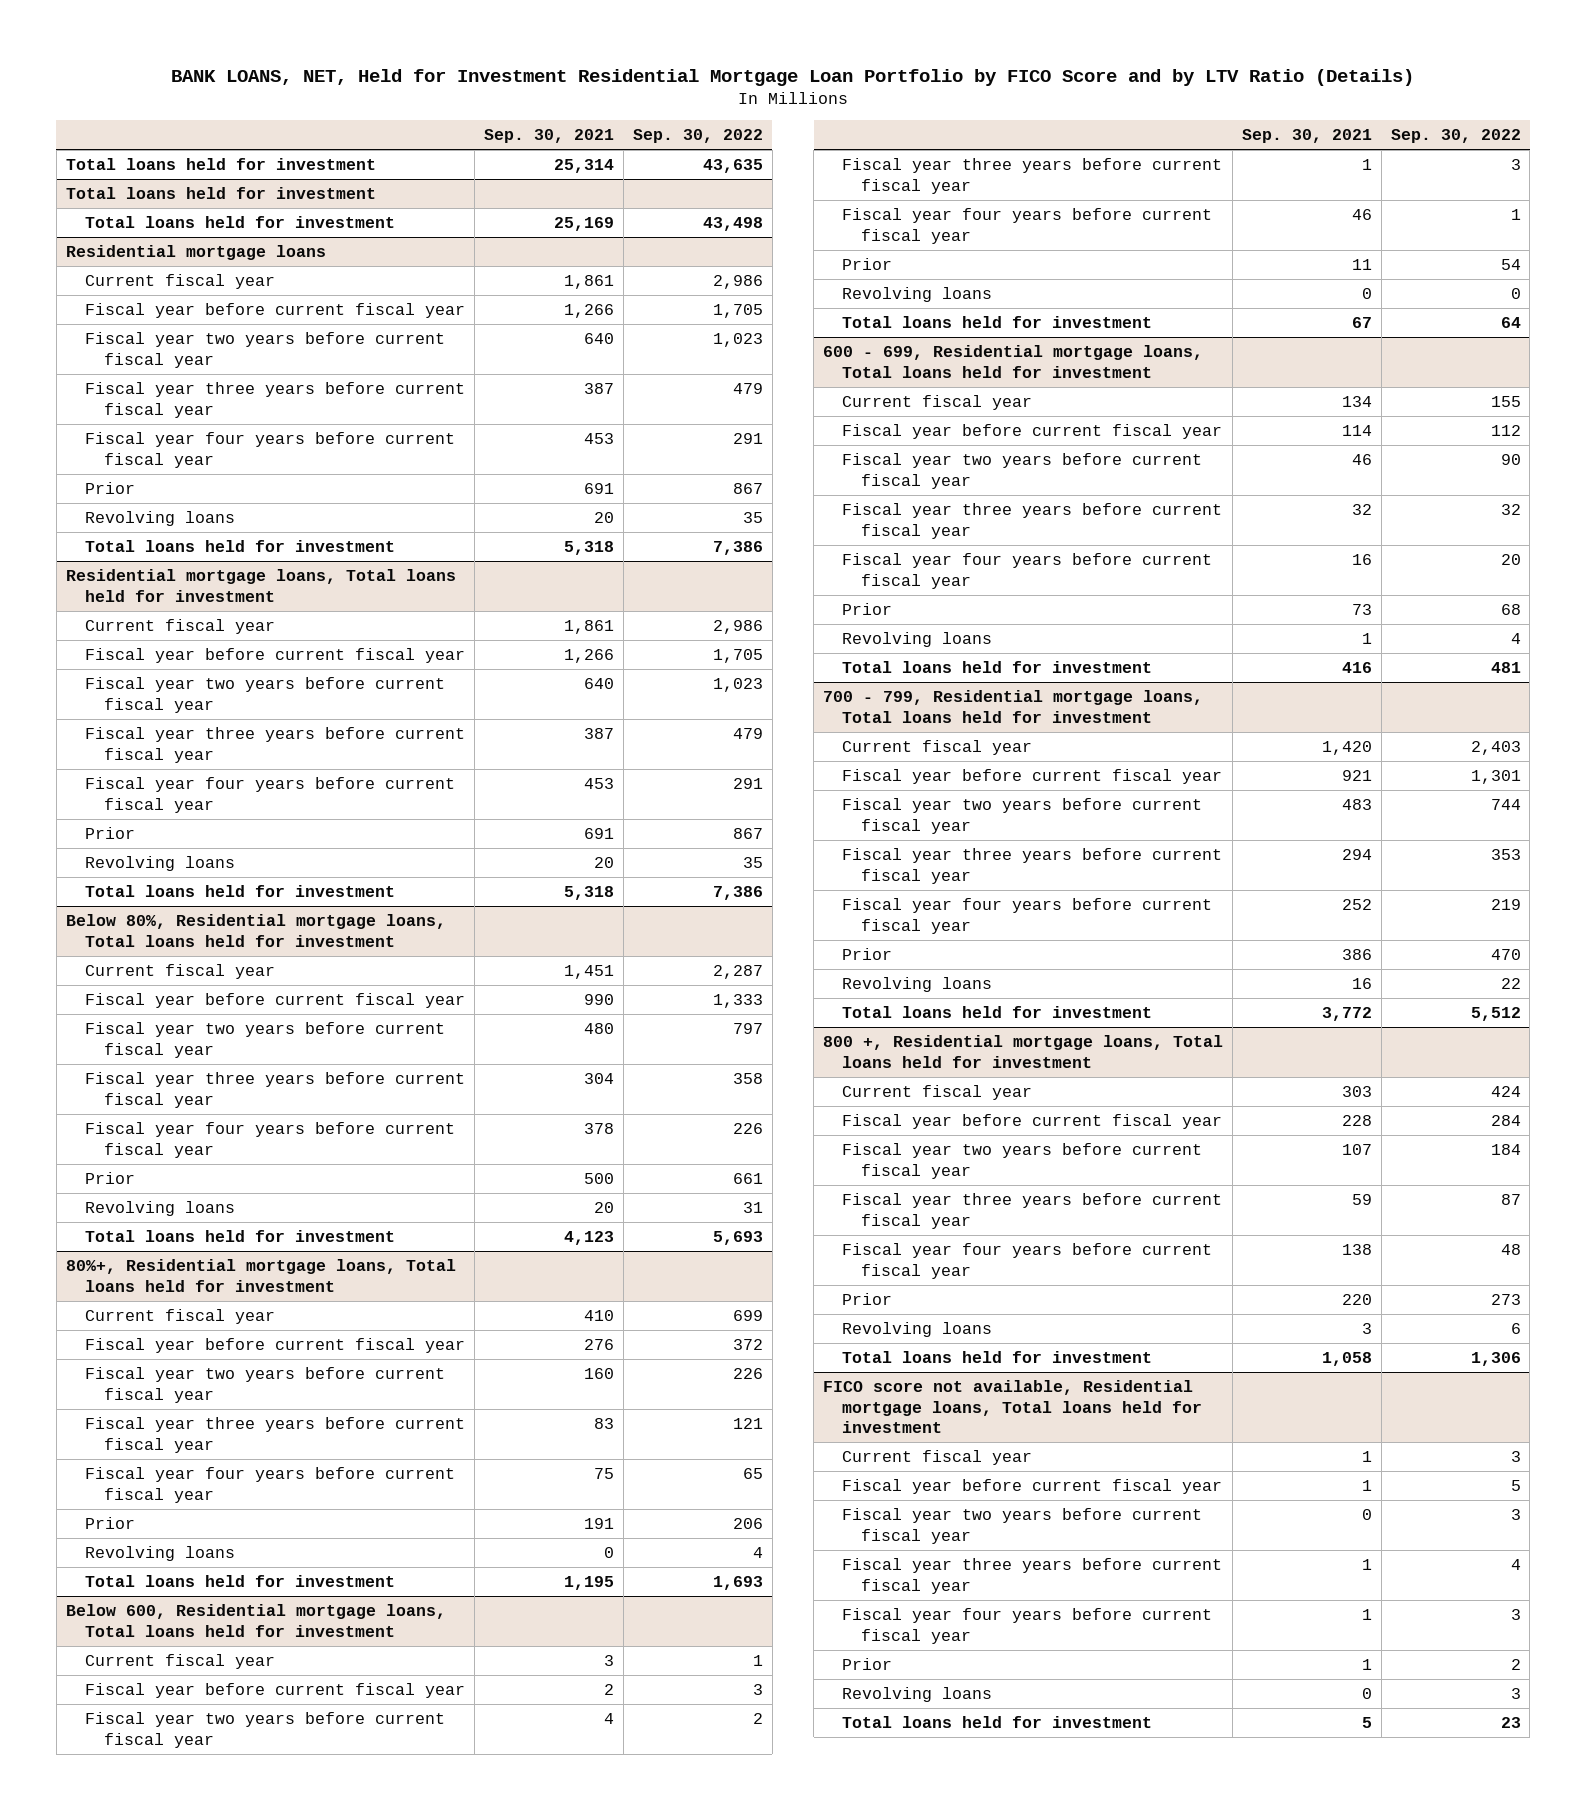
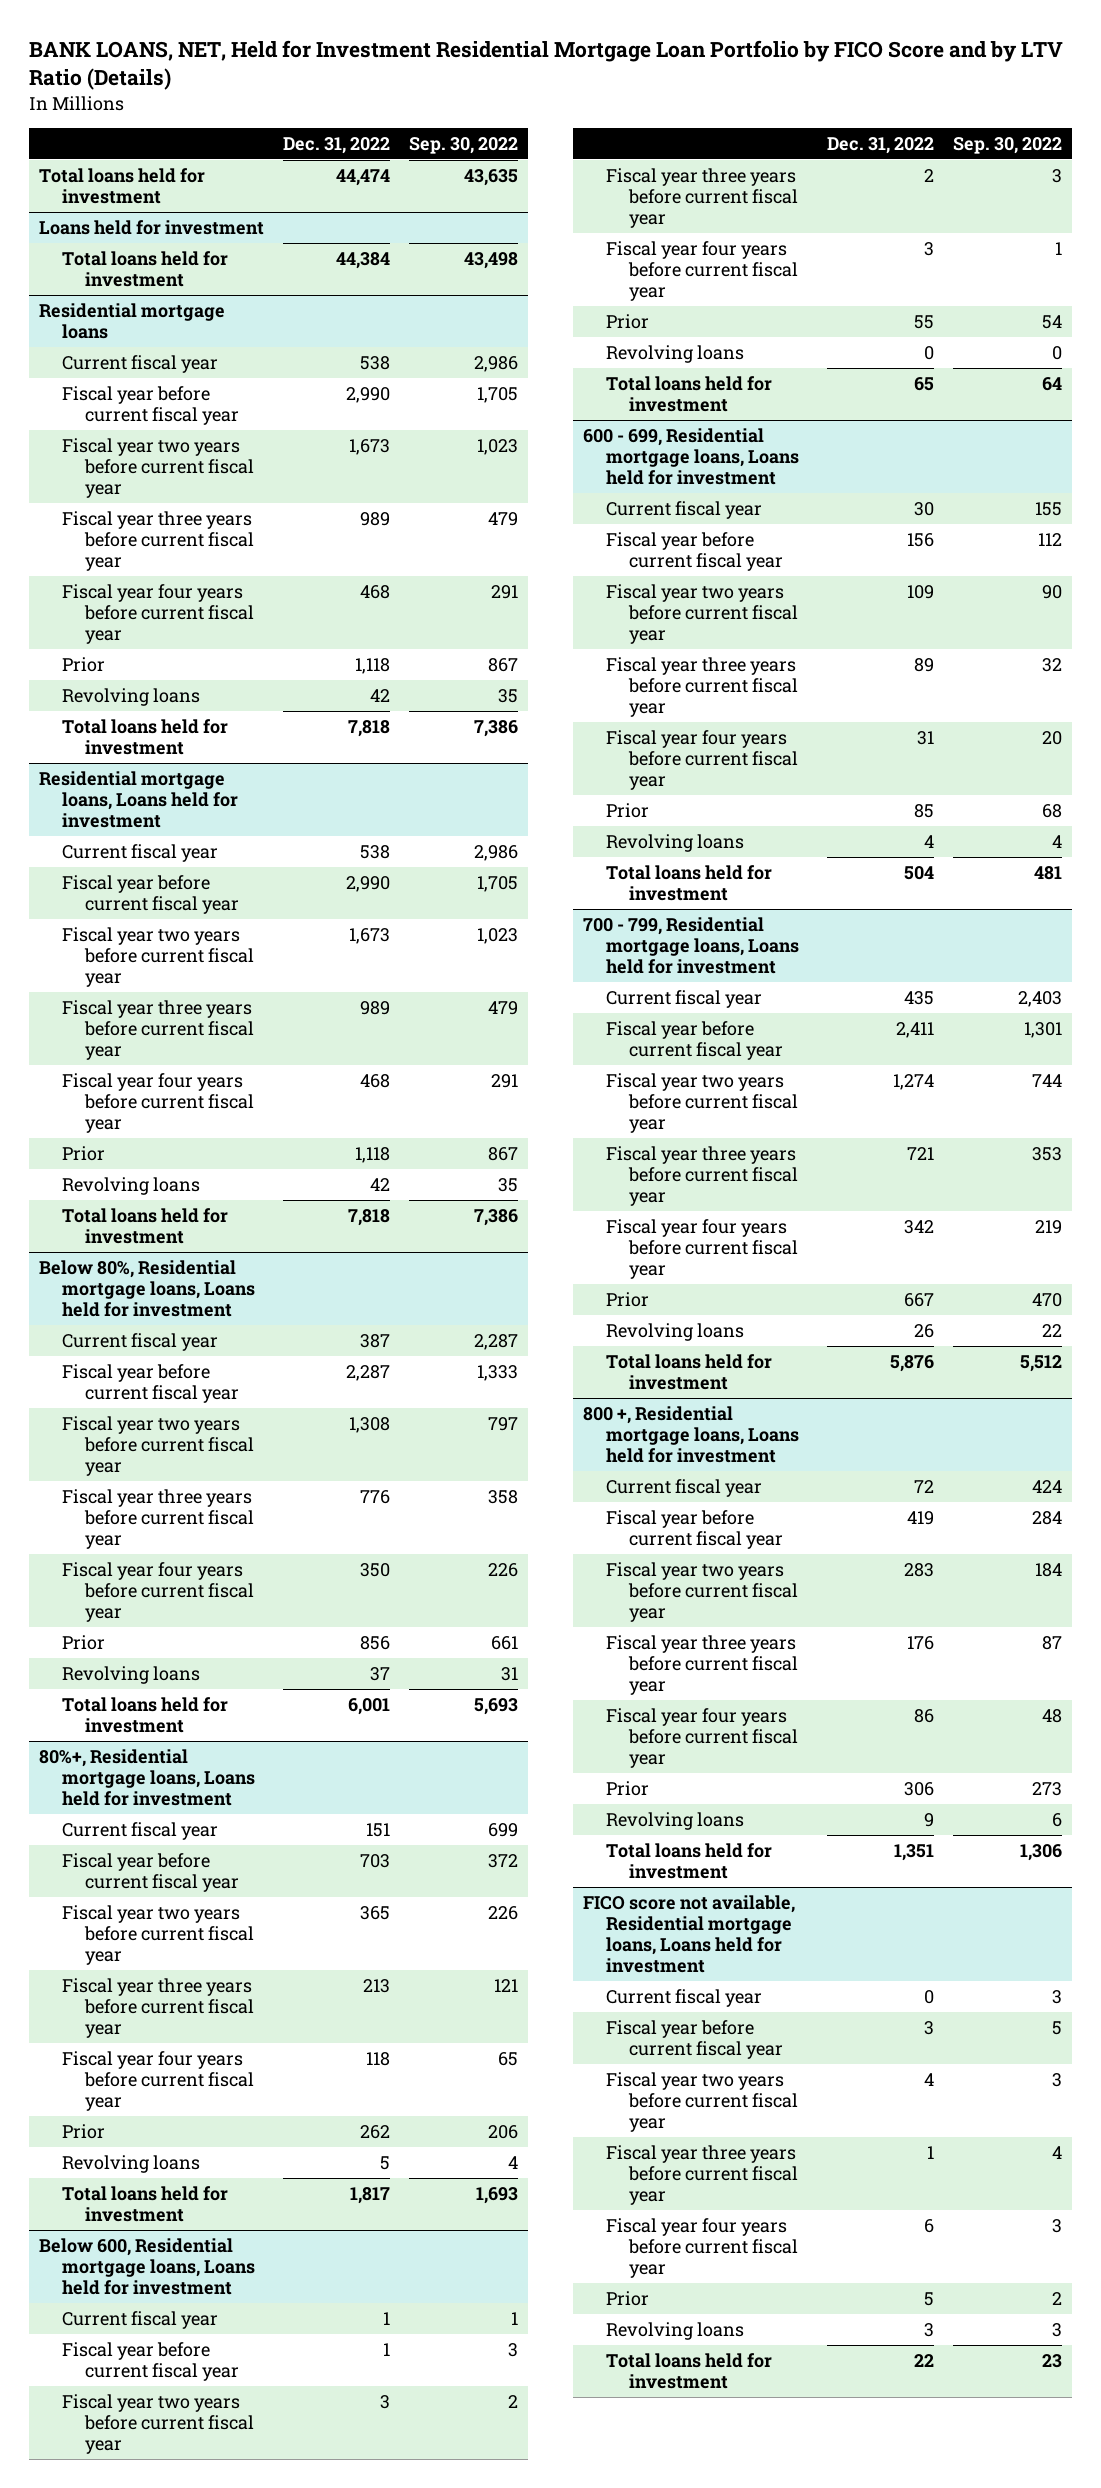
[484,129,615,144] Sep. 30, 2021 -> none
none -> [282,137,390,155] Dec. 31, 2022
[65,186,376,199] Total loans held for investment -> [38,219,264,235] Loans held for investment
[65,568,456,602] Residential mortgage loans, Total loans held for investment -> [38,770,238,828] Residential mortgage loans, Loans held for investment
[65,913,446,947] Below 80%, Residential mortgage loans, Total loans held for investment -> [38,1259,255,1317] Below 80%, Residential mortgage loans, Loans held for investment
[65,1258,456,1292] 80%+, Residential mortgage loans, Total loans held for investment -> [38,1748,255,1806] 80%+, Residential mortgage loans, Loans held for investment
[65,1603,446,1637] Below 600, Residential mortgage loans, Total loans held for investment -> [38,2237,255,2295] Below 600, Residential mortgage loans, Loans held for investment
[822,344,1203,378] 600 - 699, Residential mortgage loans, Total loans held for investment -> [582,427,799,485] 600 - 699, Residential mortgage loans, Loans held for investment
[822,689,1203,723] 700 - 799, Residential mortgage loans, Total loans held for investment -> [582,916,799,974] 700 - 799, Residential mortgage loans, Loans held for investment
[822,1034,1223,1068] 800 +, Residential mortgage loans, Total loans held for investment -> [582,1405,799,1463] 800 +, Residential mortgage loans, Loans held for investment
[822,1379,1203,1434] FICO score not available, Residential mortgage loans, Total loans held for investment -> [582,1894,795,1973] FICO score not available, Residential mortgage loans, Loans held for investment

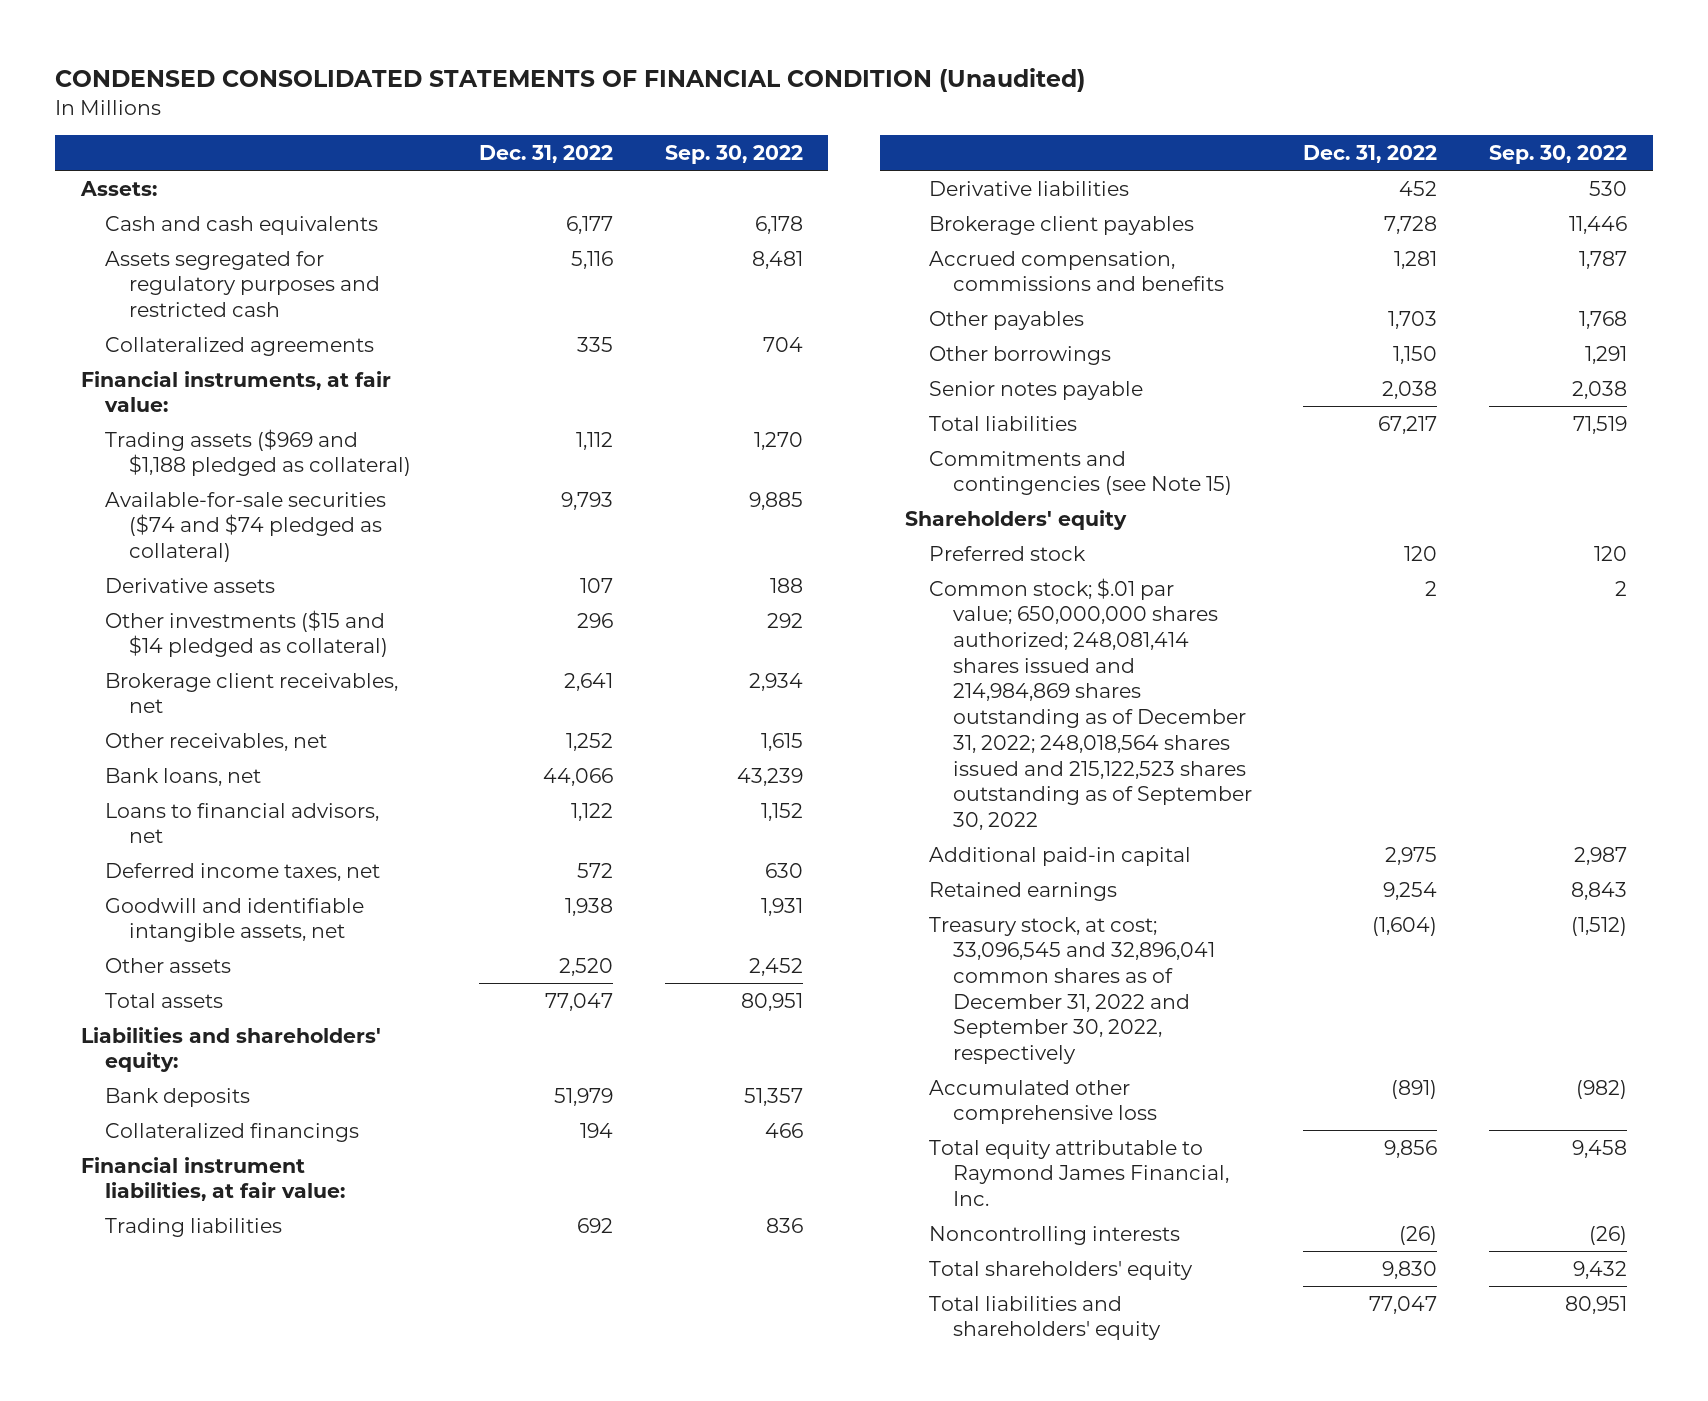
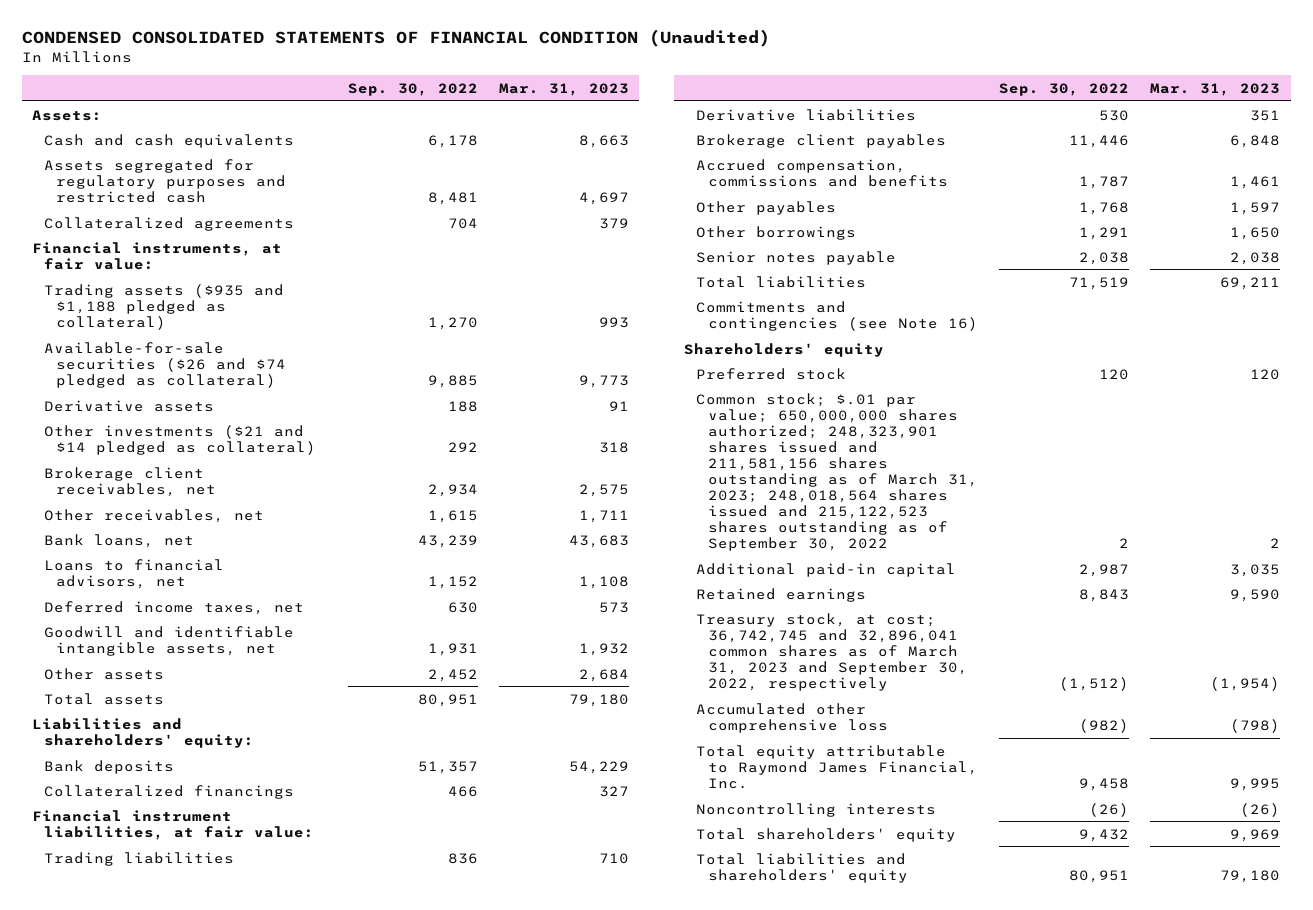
[479,144,614,163] Dec. 31, 2022 -> none
none -> [498,82,629,96] Mar. 31, 2023
[104,428,411,477] Trading assets ($969 and $1,188 pledged as collateral) -> [44,283,285,330] Trading assets ($935 and $1,188 pledged as collateral)
[104,491,386,563] Available-for-sale securities ($74 and $74 pledged as collateral) -> [44,341,287,388] Available-for-sale securities ($26 and $74 pledged as collateral)
[104,609,388,658] Other investments ($15 and $14 pledged as collateral) -> [44,424,317,455] Other investments ($21 and $14 pledged as collateral)
[929,450,1233,496] Commitments and contingencies (see Note 15) -> [696,300,979,331] Commitments and contingencies (see Note 16)
[929,577,1253,831] Common stock; $.01 par value; 650,000,000 shares authorized; 248,081,414 shares issued and 214,984,869 shares outstanding as of December 31, 2022; 248,018,564 shares issued and 215,122,523 shares outstanding as of September 30, 2022 -> [696,392,979,552] Common stock; $.01 par value; 650,000,000 shares authorized; 248,323,901 shares issued and 211,581,156 shares outstanding as of March 31, 2023; 248,018,564 shares issued and 215,122,523 shares outstanding as of September 30, 2022
[929,916,1216,1065] Treasury stock, at cost; 33,096,545 and 32,896,041 common shares as of December 31, 2022 and September 30, 2022, respectively -> [696,612,969,691] Treasury stock, at cost; 36,742,745 and 32,896,041 common shares as of March 31, 2023 and September 30, 2022, respectively

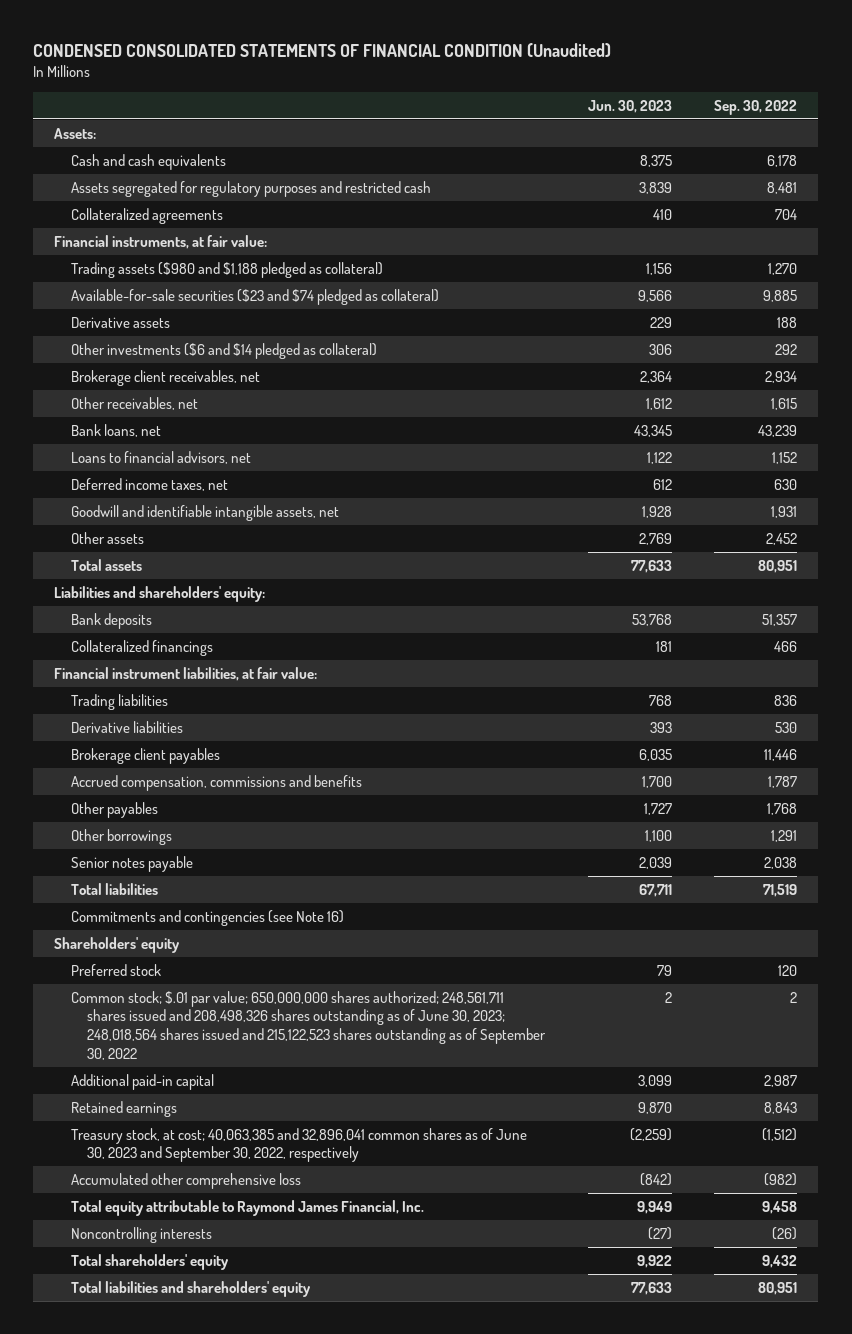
[498,82,629,96] Mar. 31, 2023 -> none
none -> [587,100,672,114] Jun. 30, 2023
[44,283,285,330] Trading assets ($935 and $1,188 pledged as collateral) -> [70,261,383,278] Trading assets ($980 and $1,188 pledged as collateral)
[44,341,287,388] Available-for-sale securities ($26 and $74 pledged as collateral) -> [70,288,439,305] Available-for-sale securities ($23 and $74 pledged as collateral)
[44,424,317,455] Other investments ($21 and $14 pledged as collateral) -> [70,342,377,359] Other investments ($6 and $14 pledged as collateral)
[696,392,979,552] Common stock; $.01 par value; 650,000,000 shares authorized; 248,323,901 shares issued and 211,581,156 shares outstanding as of March 31, 2023; 248,018,564 shares issued and 215,122,523 shares outstanding as of September 30, 2022 -> [70,990,547,1060] Common stock; $.01 par value; 650,000,000 shares authorized; 248,561,711 shares issued and 208,498,326 shares outstanding as of June 30, 2023; 248,018,564 shares issued and 215,122,523 shares outstanding as of September 30, 2022
[696,612,969,691] Treasury stock, at cost; 36,742,745 and 32,896,041 common shares as of March 31, 2023 and September 30, 2022, respectively -> [70,1127,527,1163] Treasury stock, at cost; 40,063,385 and 32,896,041 common shares as of June 30, 2023 and September 30, 2022, respectively

